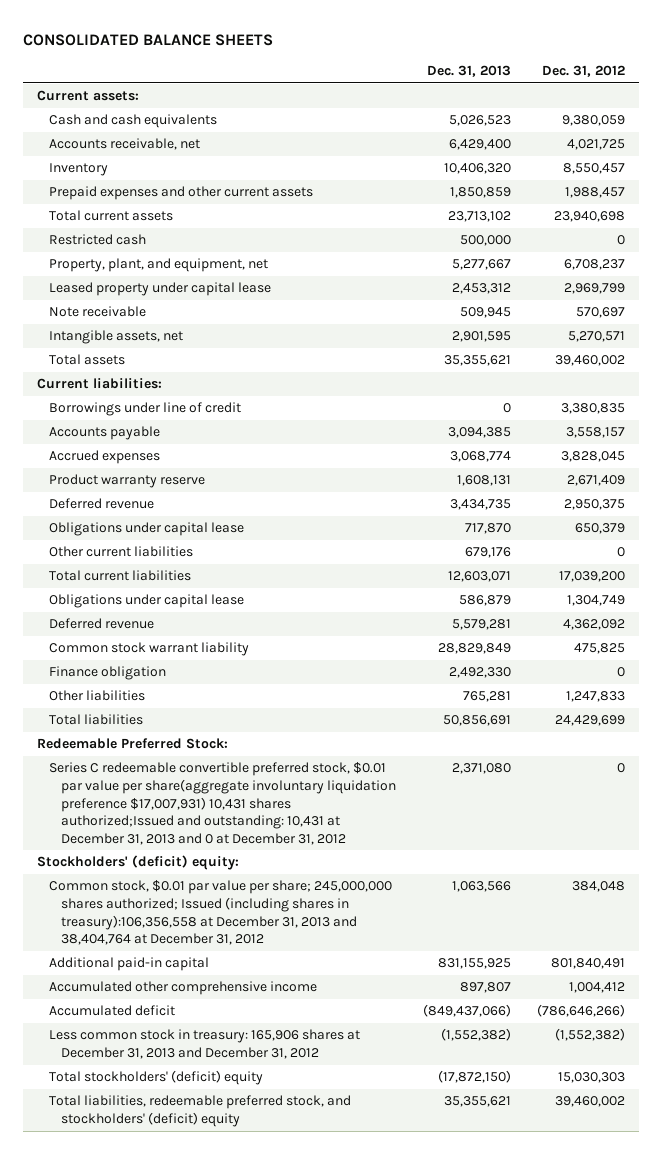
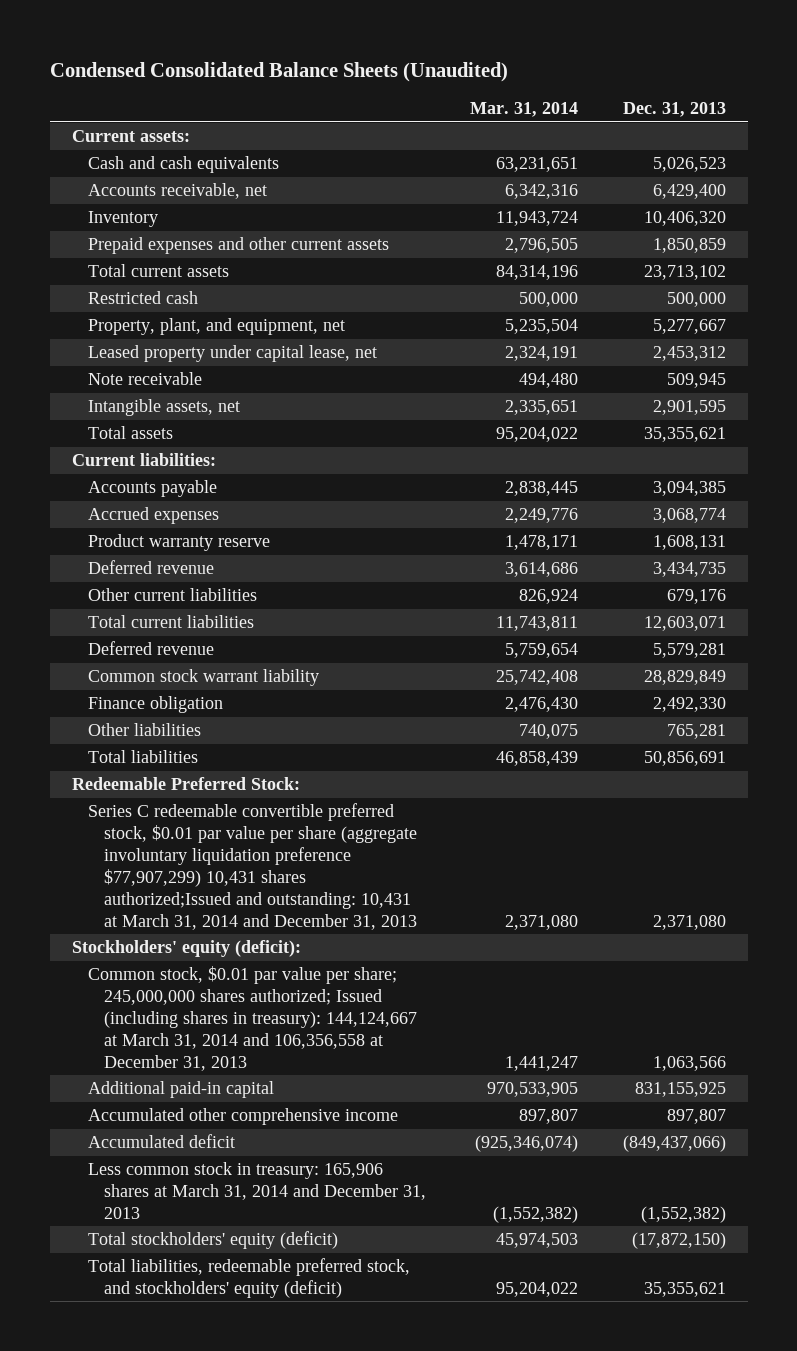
[23,33,274,46] CONSOLIDATED BALANCE SHEETS -> [49,62,508,83] Condensed Consolidated Balance Sheets (Unaudited)
[542,64,626,77] Dec. 31, 2012 -> none
none -> [470,102,579,118] Mar. 31, 2014
[48,282,271,297] Leased property under capital lease -> [88,345,378,363] Leased property under capital lease, net
[48,402,241,417] Borrowings under line of credit -> none
[48,522,244,537] Obligations under capital lease -> none
[48,594,244,609] Obligations under capital lease -> none
[48,762,397,845] Series C redeemable convertible preferred stock, $0.01 par value per share(aggregate involuntary liquidation preference $17,007,931) 10,431 shares authorized;Issued and outstanding: 10,431 at December 31, 2013 and 0 at December 31, 2012 -> [88,803,418,930] Series C redeemable convertible preferred stock, $0.01 par value per share (aggregate involuntary liquidation preference $77,907,299) 10,431 shares authorized;Issued and outstanding: 10,431 at March 31, 2014 and December 31, 2013
[36,855,239,871] Stockholders' (deficit) equity: -> [71,940,301,958] Stockholders' equity (deficit):
[48,880,392,946] Common stock, $0.01 par value per share; 245,000,000 shares authorized; Issued (including shares in treasury):106,356,558 at December 31, 2013 and 38,404,764 at December 31, 2012 -> [88,966,418,1071] Common stock, $0.01 par value per share; 245,000,000 shares authorized; Issued (including shares in treasury): 144,124,667 at March 31, 2014 and 106,356,558 at December 31, 2013
[48,1029,360,1059] Less common stock in treasury: 165,906 shares at December 31, 2013 and December 31, 2012 -> [88,1162,427,1219] Less common stock in treasury: 165,906 shares at March 31, 2014 and December 31, 2013
[48,1070,263,1086] Total stockholders' (deficit) equity -> [88,1231,339,1250] Total stockholders' equity (deficit)
[48,1095,351,1127] Total liabilities, redeemable preferred stock, and stockholders' (deficit) equity -> [88,1258,411,1298] Total liabilities, redeemable preferred stock, and stockholders' equity (deficit)

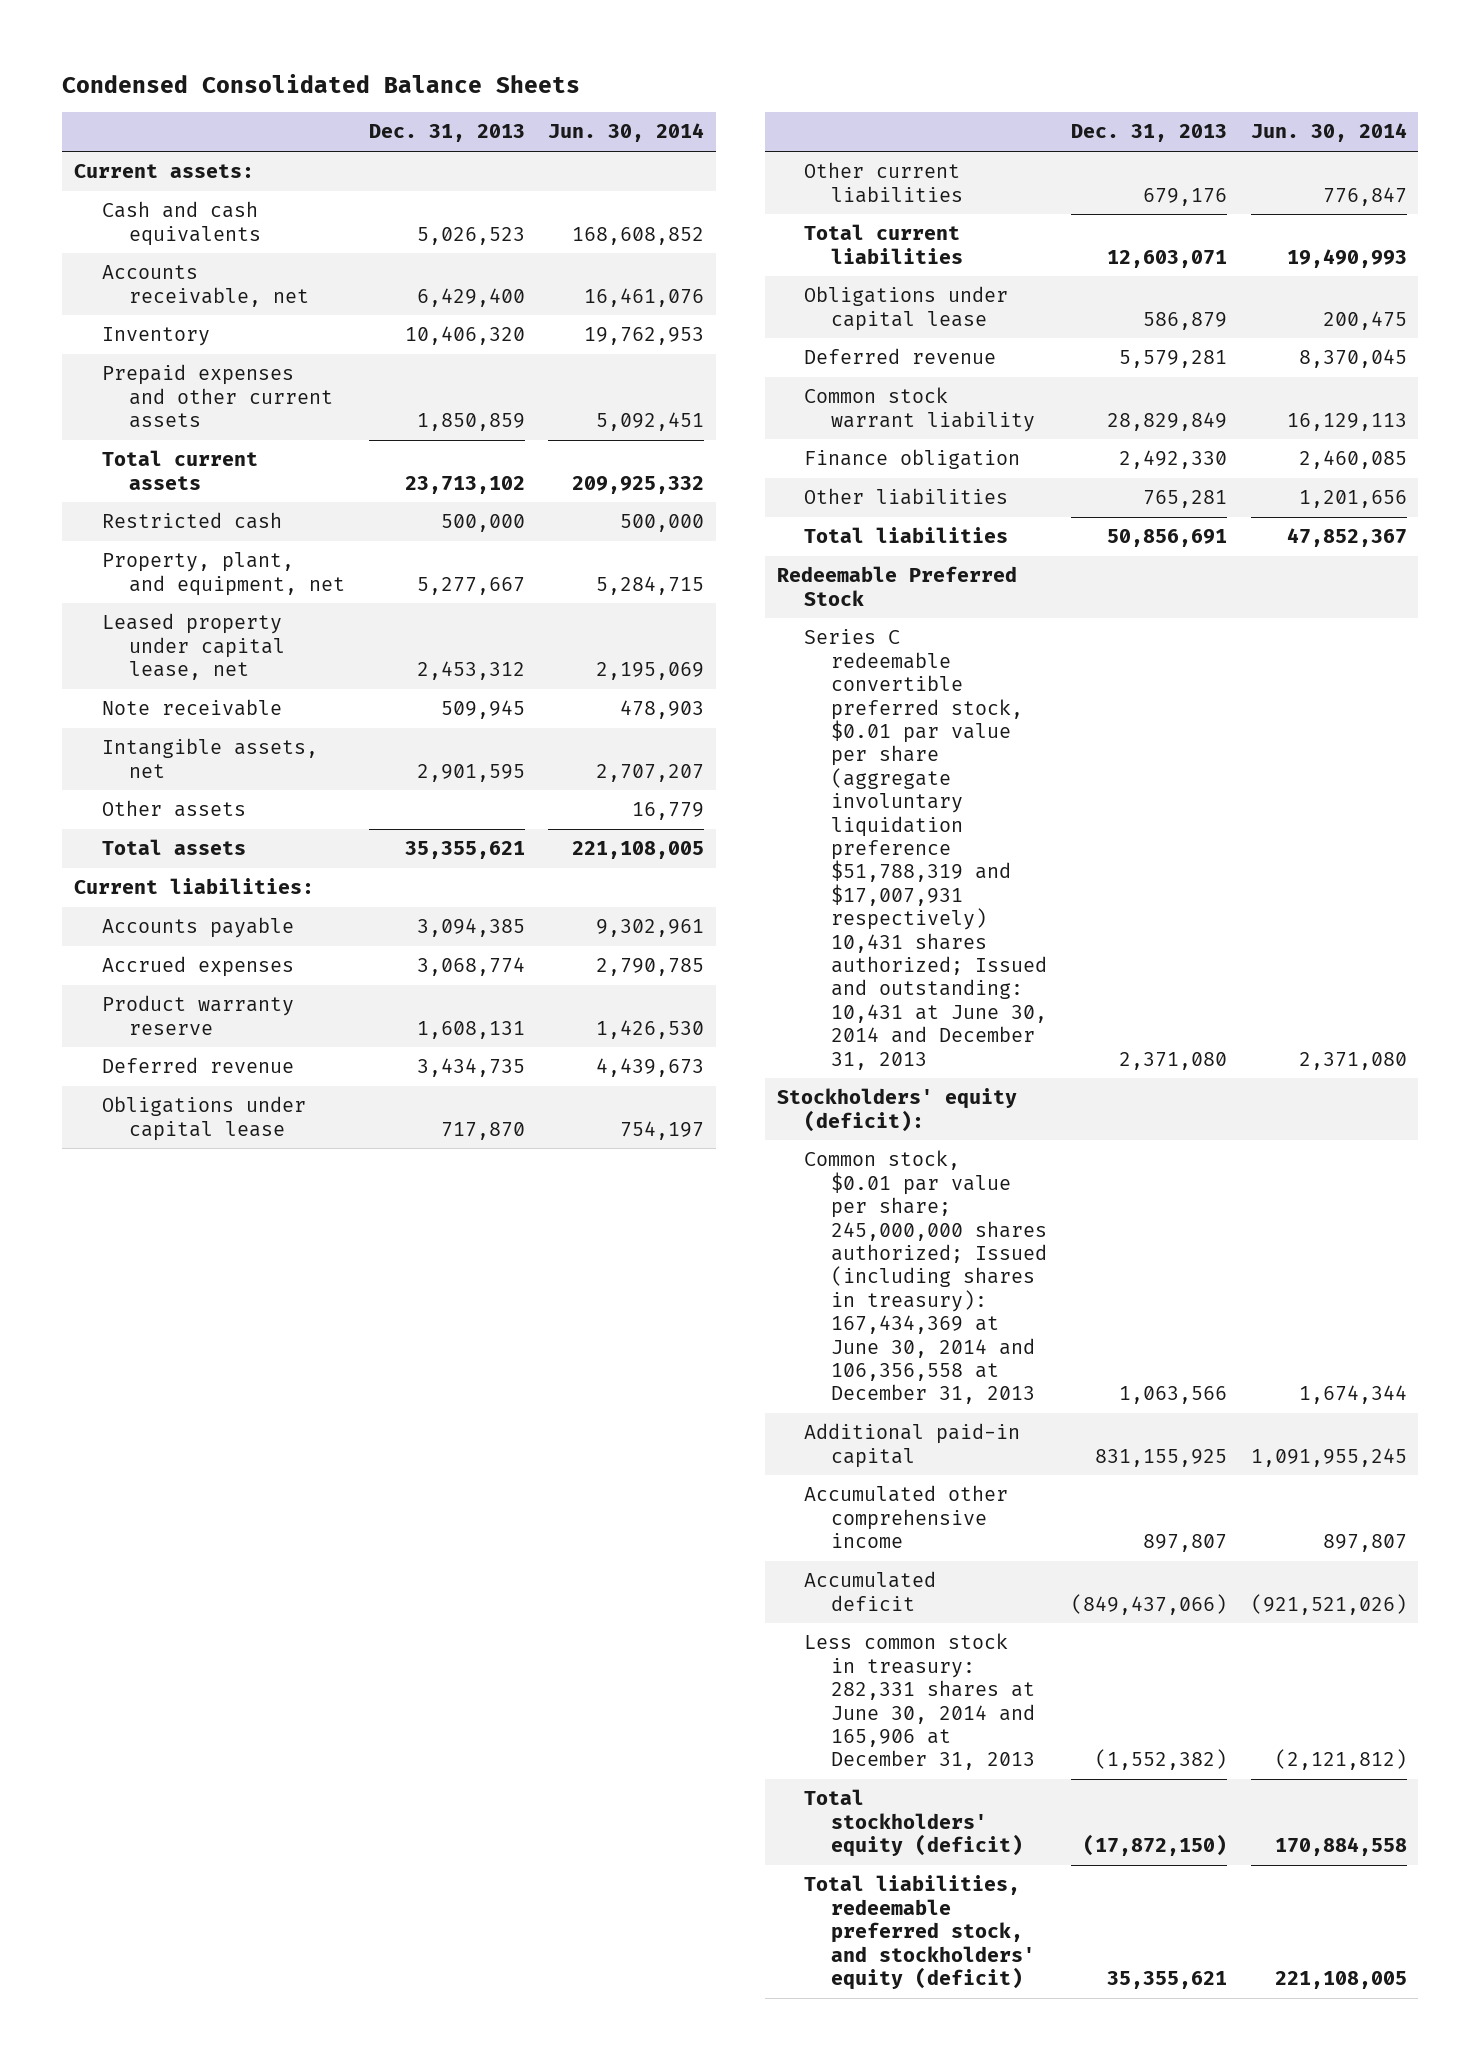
[49,62,508,83] Condensed Consolidated Balance Sheets (Unaudited) -> [62,73,581,93] Condensed Consolidated Balance Sheets
[470,102,579,118] Mar. 31, 2014 -> none
none -> [548,123,705,143] Jun. 30, 2014
none -> [101,800,246,818] Other assets
none -> [101,1096,306,1141] Obligations under capital lease
none -> [803,286,1008,331] Obligations under capital lease
[71,777,300,791] Redeemable Preferred Stock: -> [776,566,1017,606] Redeemable Preferred Stock
[88,803,418,930] Series C redeemable convertible preferred stock, $0.01 par value per share (aggregate involuntary liquidation preference $77,907,299) 10,431 shares authorized;Issued and outstanding: 10,431 at March 31, 2014 and December 31, 2013 -> [803,629,1048,1070] Series C redeemable convertible preferred stock, $0.01 par value per share (aggregate involuntary liquidation preference $51,788,319 and $17,007,931 respectively) 10,431 shares authorized; Issued and outstanding: 10,431 at June 30, 2014 and December 31, 2013
[88,966,418,1071] Common stock, $0.01 par value per share; 245,000,000 shares authorized; Issued (including shares in treasury): 144,124,667 at March 31, 2014 and 106,356,558 at December 31, 2013 -> [803,1150,1048,1405] Common stock, $0.01 par value per share; 245,000,000 shares authorized; Issued (including shares in treasury): 167,434,369 at June 30, 2014 and 106,356,558 at December 31, 2013
[88,1162,427,1219] Less common stock in treasury: 165,906 shares at March 31, 2014 and December 31, 2013 -> [803,1633,1036,1771] Less common stock in treasury: 282,331 shares at June 30, 2014 and 165,906 at December 31, 2013

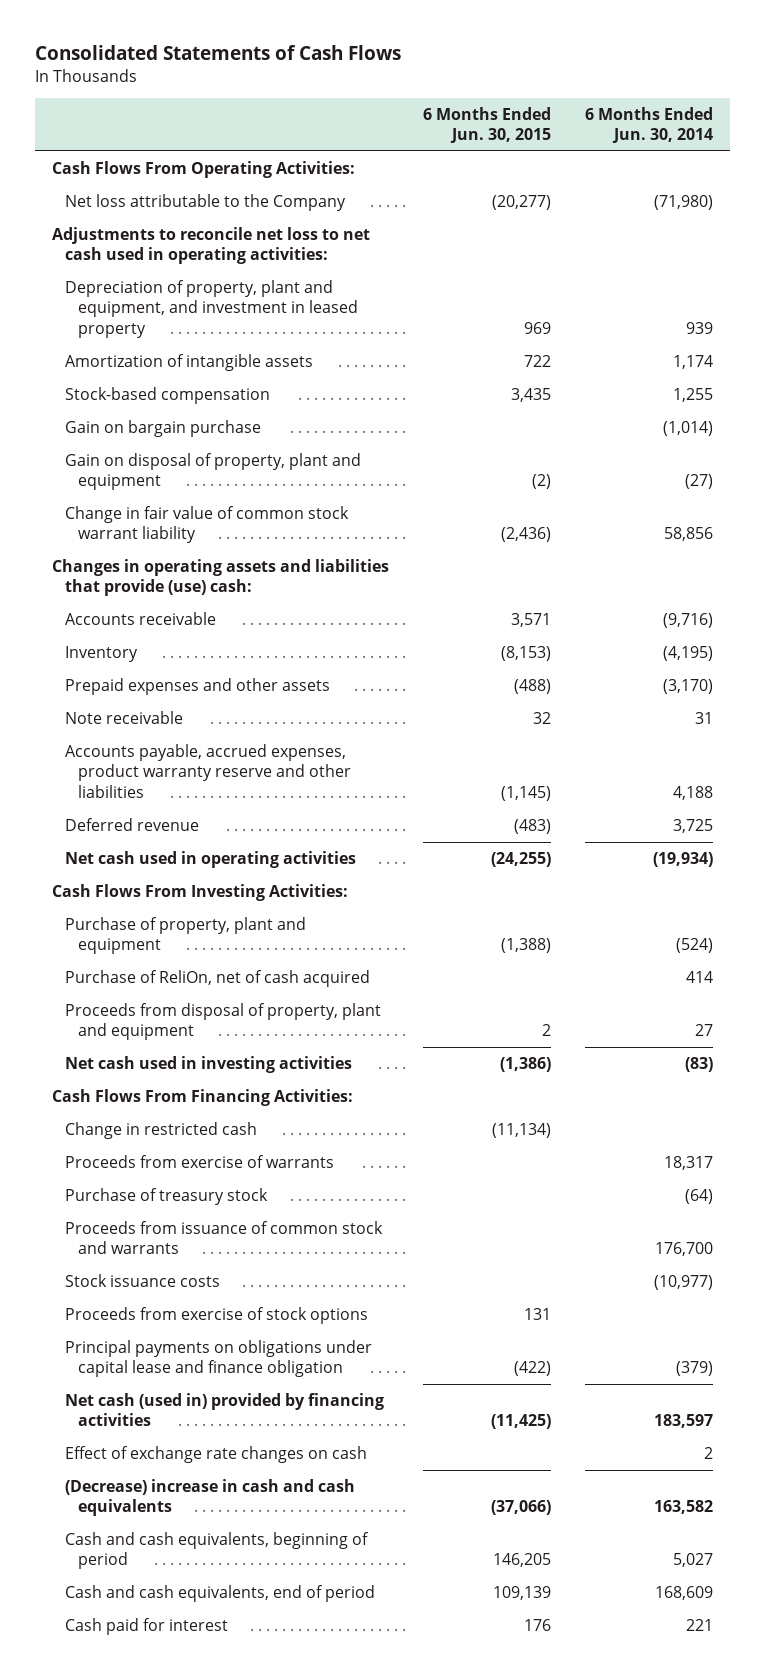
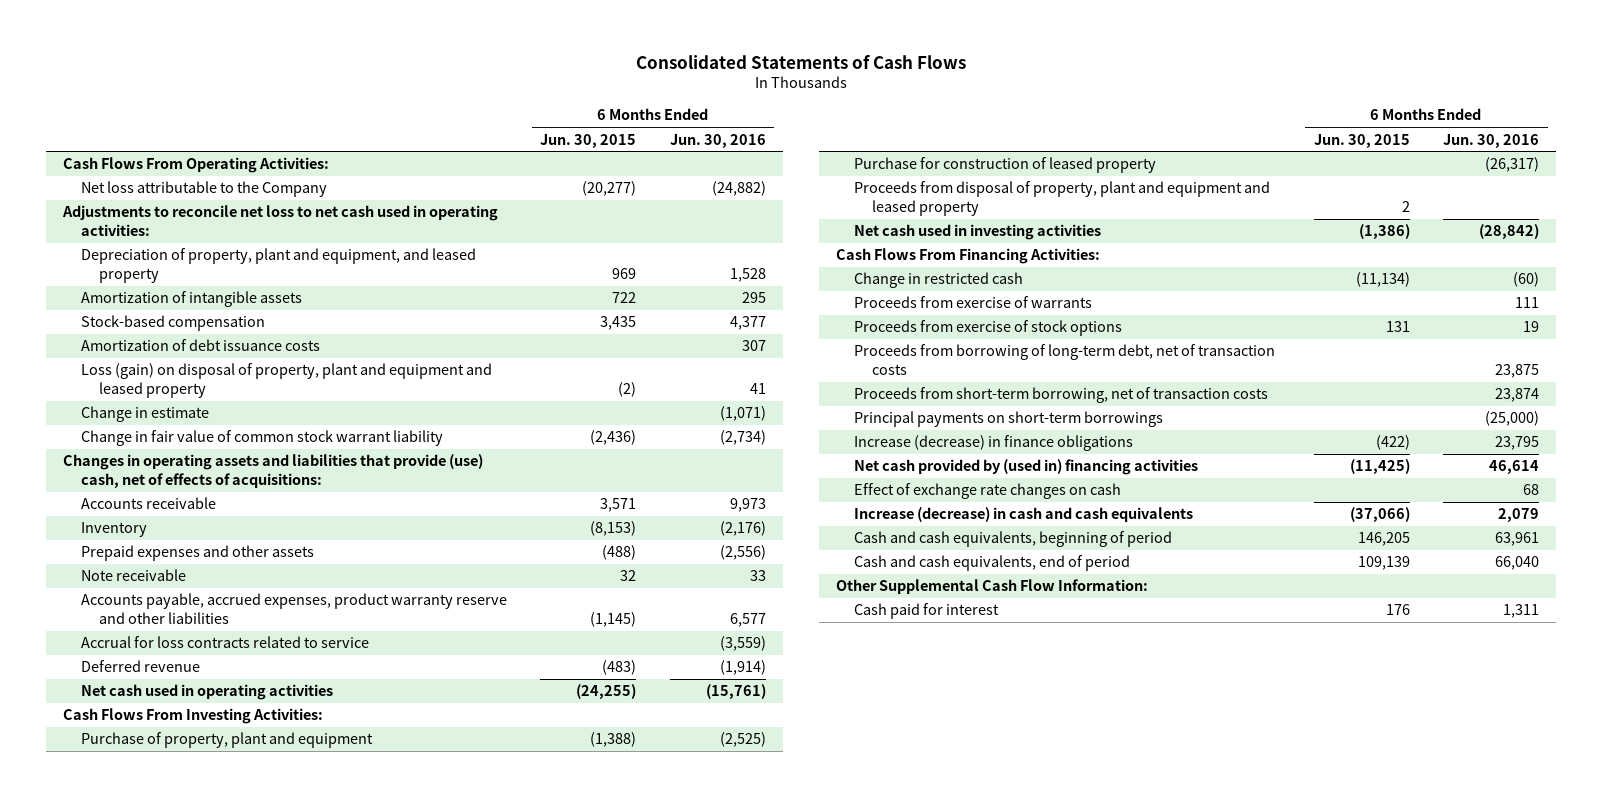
[585,106,714,144] 6 Months Ended Jun. 30, 2014 -> none
none -> [669,133,766,148] Jun. 30, 2016
[65,280,359,338] Depreciation of property, plant and equipment, and investment in leased property -> [80,248,476,284] Depreciation of property, plant and equipment, and leased property
[65,420,262,438] Gain on bargain purchase -> none
none -> [80,339,320,352] Amortization of debt issuance costs
[65,453,362,491] Gain on disposal of property, plant and equipment -> [80,363,492,399] Loss (gain) on disposal of property, plant and equipment and leased property
none -> [80,406,209,423] Change in estimate
[52,559,390,597] Changes in operating assets and liabilities that provide (use) cash: -> [62,454,483,489] Changes in operating assets and liabilities that provide (use) cash, net of effects of acquisitions:
none -> [80,636,369,649] Accrual for loss contracts related to service
[65,970,371,988] Purchase of ReliOn, net of cash acquired -> none
none -> [854,157,1157,174] Purchase for construction of leased property
[65,1003,382,1041] Proceeds from disposal of property, plant and equipment -> [854,181,1271,217] Proceeds from disposal of property, plant and equipment and leased property
[65,1188,269,1206] Purchase of treasury stock -> none
[65,1221,384,1255] Proceeds from issuance of common stock and warrants -> none
[65,1274,221,1288] Stock issuance costs -> none
none -> [854,344,1276,376] Proceeds from borrowing of long-term debt, net of transaction costs
none -> [854,387,1269,404] Proceeds from short-term borrowing, net of transaction costs
none -> [854,411,1164,428] Principal payments on short-term borrowings
[65,1340,373,1378] Principal payments on obligations under capital lease and finance obligation -> [854,435,1134,452] Increase (decrease) in finance obligations
[65,1393,385,1427] Net cash (used in) provided by financing activities -> [854,459,1199,476] Net cash provided by (used in) financing activities
[65,1479,356,1517] (Decrease) increase in cash and cash equivalents -> [854,507,1194,523] Increase (decrease) in cash and cash equivalents
none -> [835,579,1148,595] Other Supplemental Cash Flow Information:

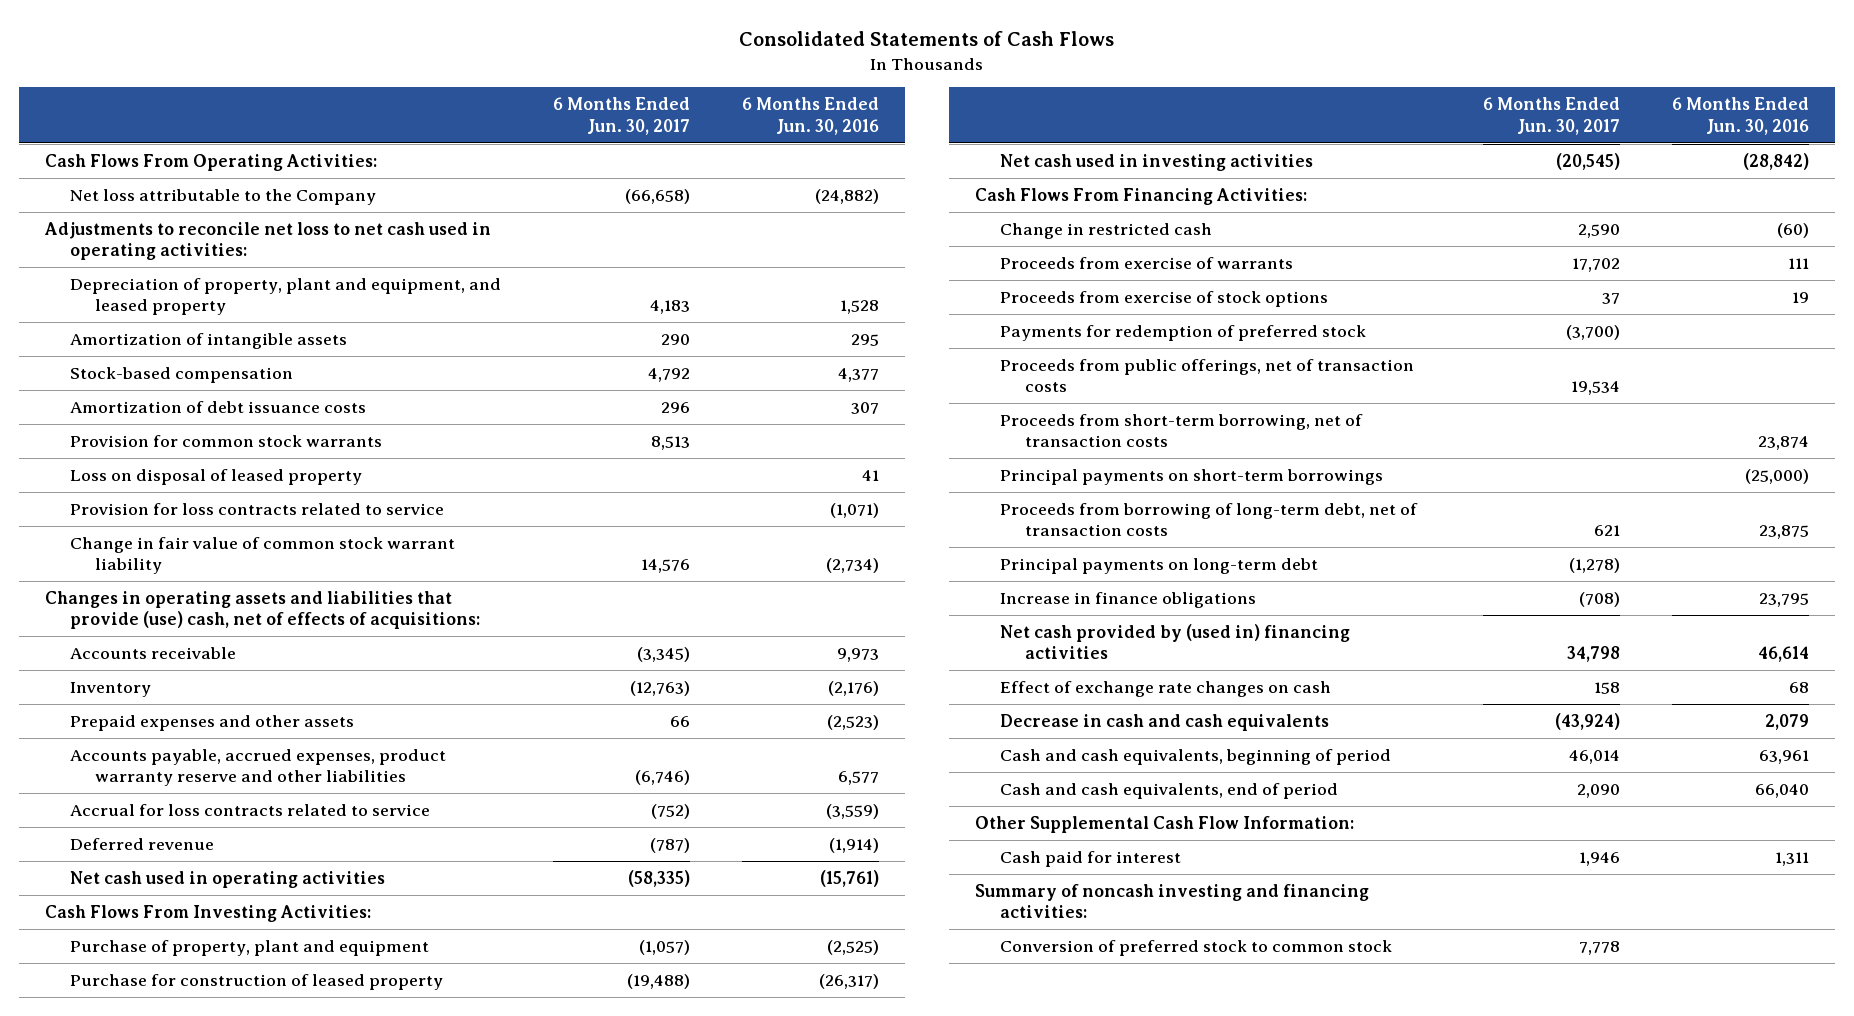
[540,133,637,148] Jun. 30, 2015 -> none
none -> [553,97,691,135] 6 Months Ended Jun. 30, 2017
none -> [70,435,383,448] Provision for common stock warrants
[80,363,492,399] Loss (gain) on disposal of property, plant and equipment and leased property -> [70,469,363,486] Loss on disposal of leased property
[80,406,209,423] Change in estimate -> [70,503,445,516] Provision for loss contracts related to service
[80,569,186,582] Note receivable -> none
[719,545,766,561] (2,556) -> [827,715,880,731] (2,523)
[854,181,1271,217] Proceeds from disposal of property, plant and equipment and leased property -> none
none -> [999,325,1366,342] Payments for redemption of preferred stock
none -> [999,359,1414,393] Proceeds from public offerings, net of transaction costs
[854,344,1276,376] Proceeds from borrowing of long-term debt, net of transaction costs -> [999,503,1418,537] Proceeds from borrowing of long-term debt, net of transaction costs
none -> [999,558,1318,575] Principal payments on long-term debt
[854,435,1134,452] Increase (decrease) in finance obligations -> [999,592,1256,609] Increase in finance obligations
[854,507,1194,523] Increase (decrease) in cash and cash equivalents -> [999,714,1329,732] Decrease in cash and cash equivalents
none -> [974,884,1369,919] Summary of noncash investing and financing activities:
none -> [999,940,1392,957] Conversion of preferred stock to common stock

